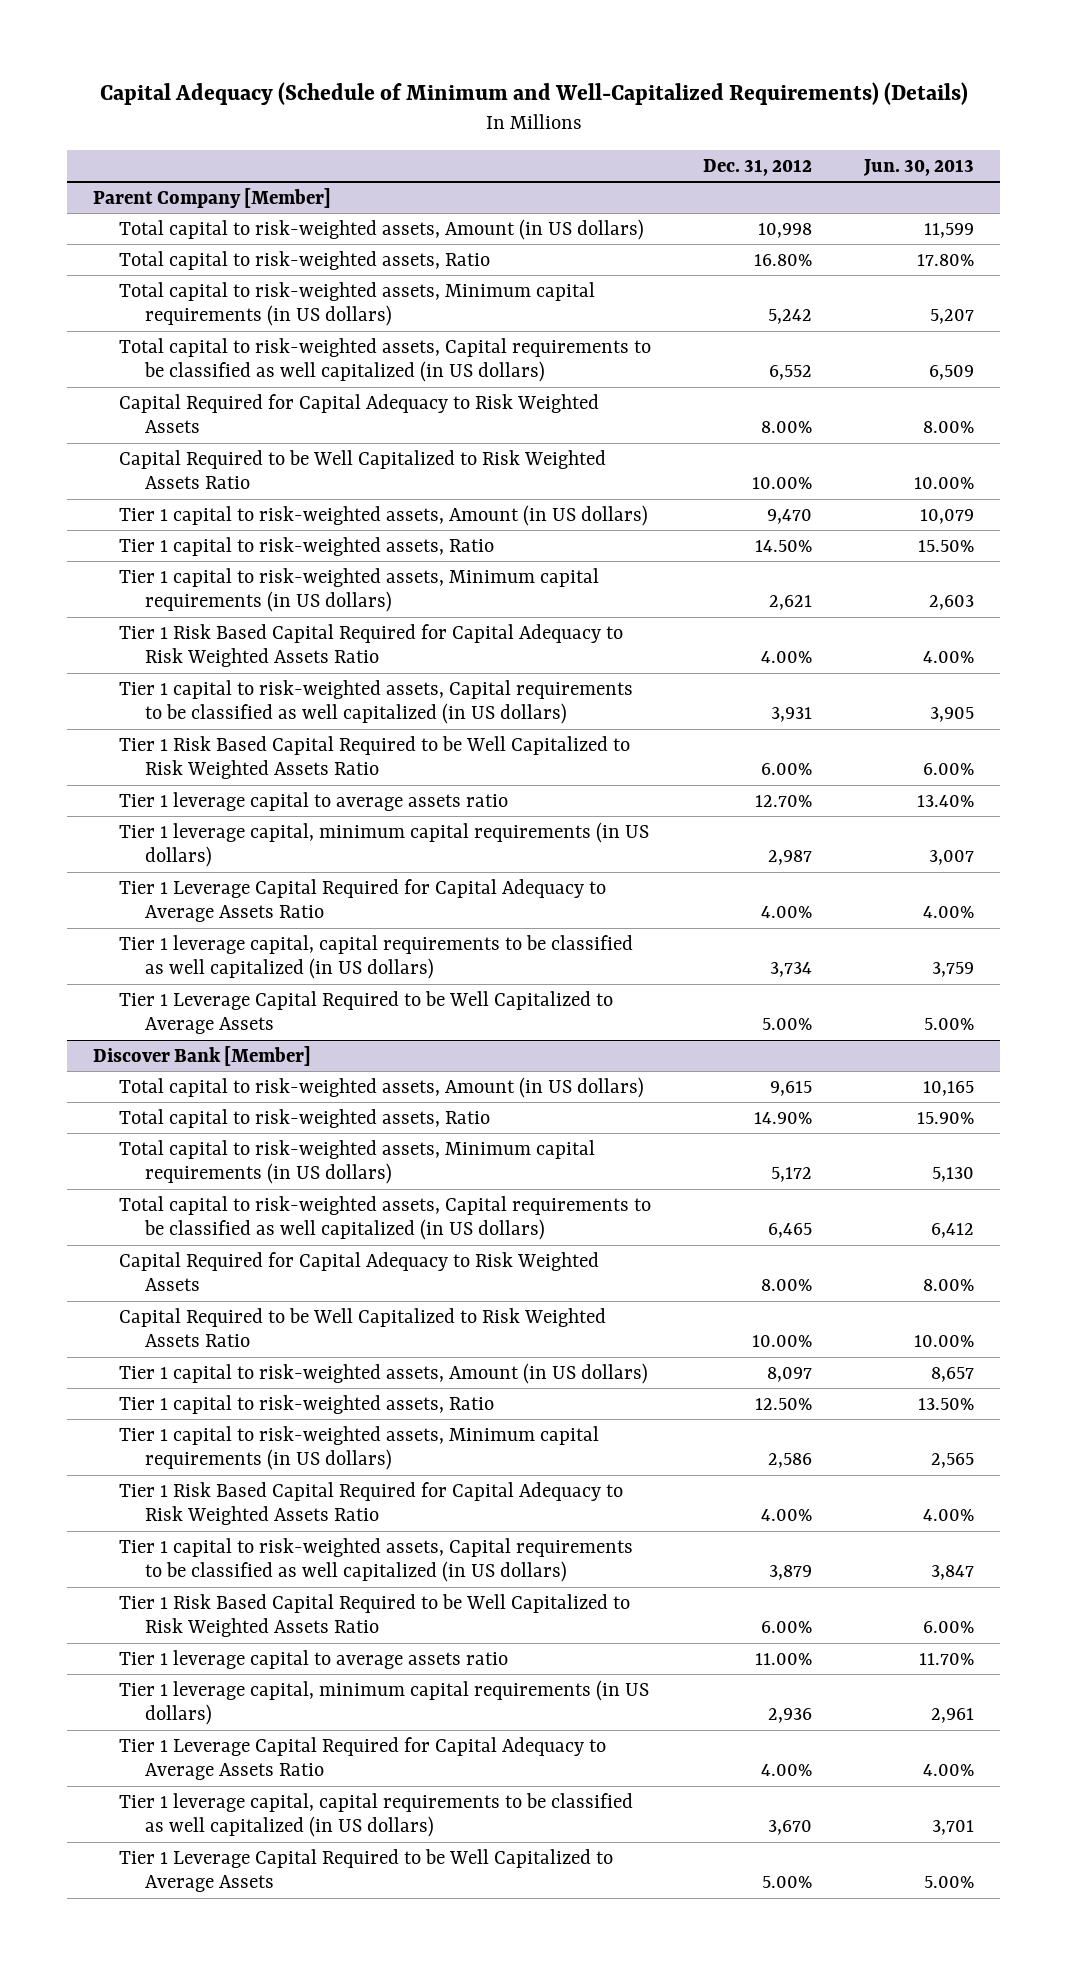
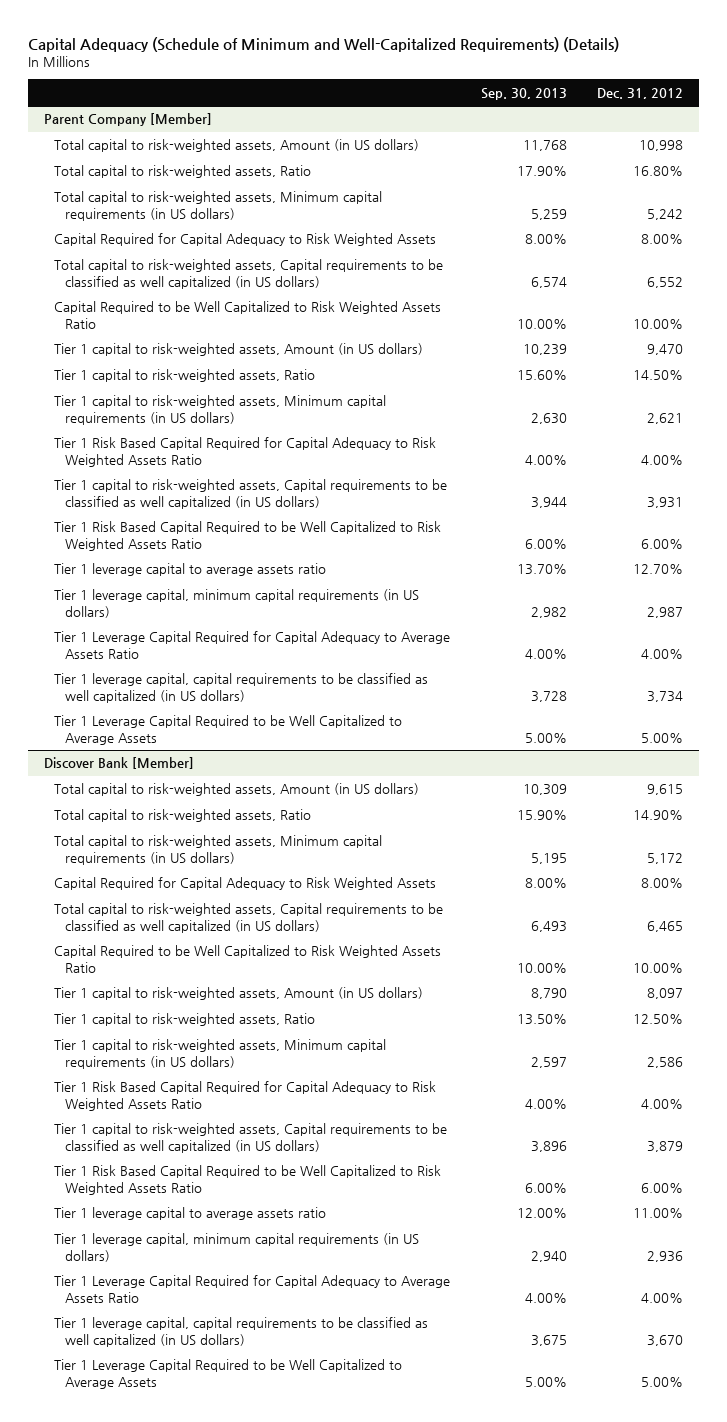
[863,158,975,176] Jun. 30, 2013 -> none
none -> [480,87,567,100] Sep. 30, 2013
[118,337,651,383] Total capital to risk-weighted assets, Capital requirements to be classified as well capitalized (in US dollars) -> [54,259,444,289] Total capital to risk-weighted assets, Capital requirements to be classified as well capitalized (in US dollars)
[118,1195,651,1241] Total capital to risk-weighted assets, Capital requirements to be classified as well capitalized (in US dollars) -> [54,903,444,933] Total capital to risk-weighted assets, Capital requirements to be classified as well capitalized (in US dollars)

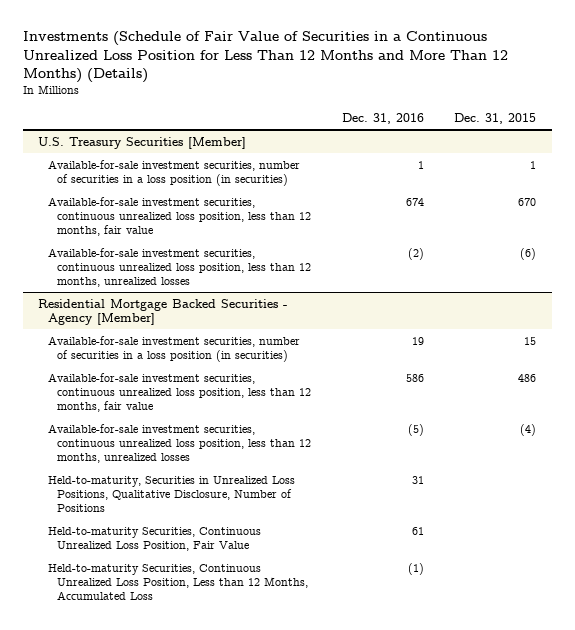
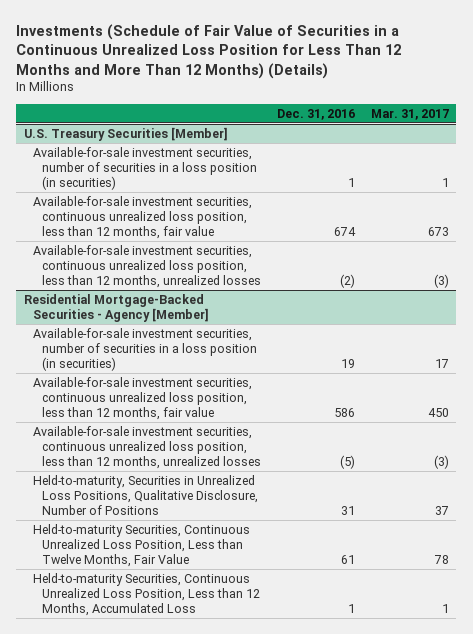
[454,112,537,124] Dec. 31, 2015 -> none
none -> [370,108,449,120] Mar. 31, 2017
[38,298,289,325] Residential Mortgage Backed Securities - Agency [Member] -> [23,293,210,323] Residential Mortgage-Backed Securities - Agency [Member]
[47,526,261,551] Held-to-maturity Securities, Continuous Unrealized Loss Position, Fair Value -> [33,523,251,568] Held-to-maturity Securities, Continuous Unrealized Loss Position, Less than Twelve Months, Fair Value
[407,562,424,575] (1) -> [347,604,355,614] 1

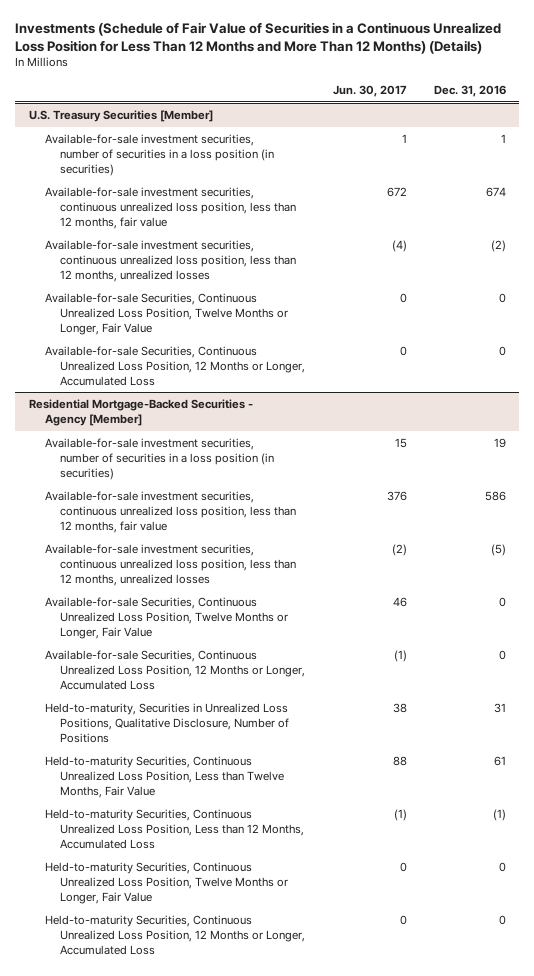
[370,108,449,120] Mar. 31, 2017 -> none
none -> [332,85,407,98] Jun. 30, 2017
none -> [44,293,289,335] Available-for-sale Securities, Continuous Unrealized Loss Position, Twelve Months or Longer, Fair Value
none -> [44,346,306,386] Available-for-sale Securities, Continuous Unrealized Loss Position, 12 Months or Longer, Accumulated Loss
none -> [44,597,289,639] Available-for-sale Securities, Continuous Unrealized Loss Position, Twelve Months or Longer, Fair Value
none -> [44,650,306,690] Available-for-sale Securities, Continuous Unrealized Loss Position, 12 Months or Longer, Accumulated Loss
[347,604,355,614] 1 -> [492,809,506,822] (1)
none -> [44,862,289,904] Held-to-maturity Securities, Continuous Unrealized Loss Position, Twelve Months or Longer, Fair Value
none -> [44,915,306,955] Held-to-maturity Securities, Continuous Unrealized Loss Position, 12 Months or Longer, Accumulated Loss

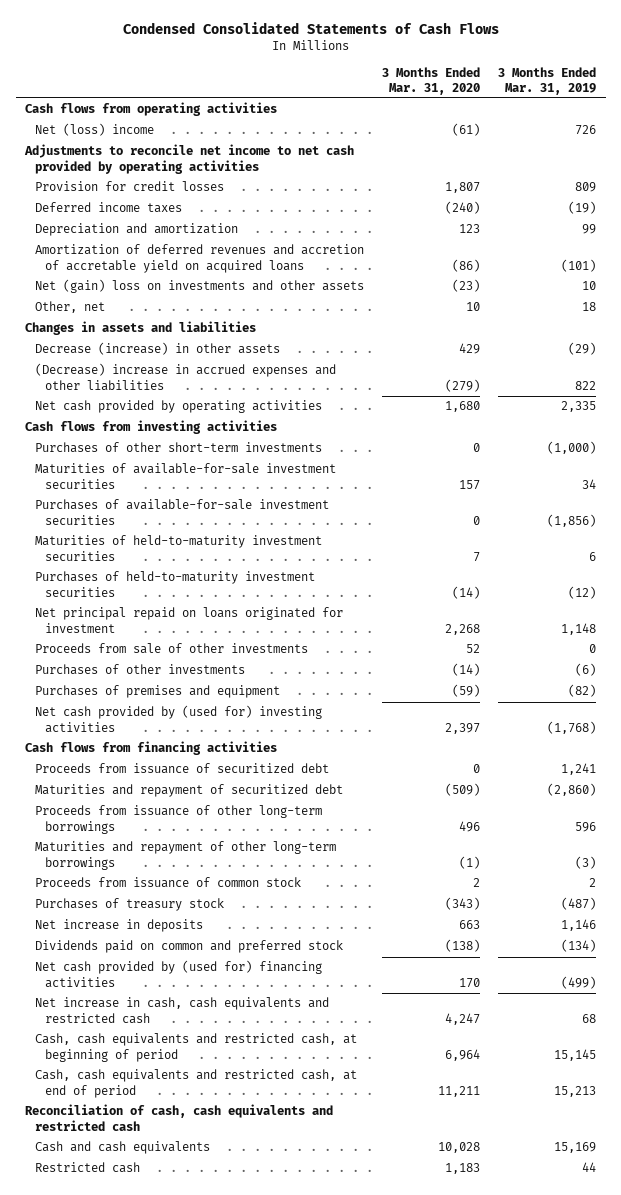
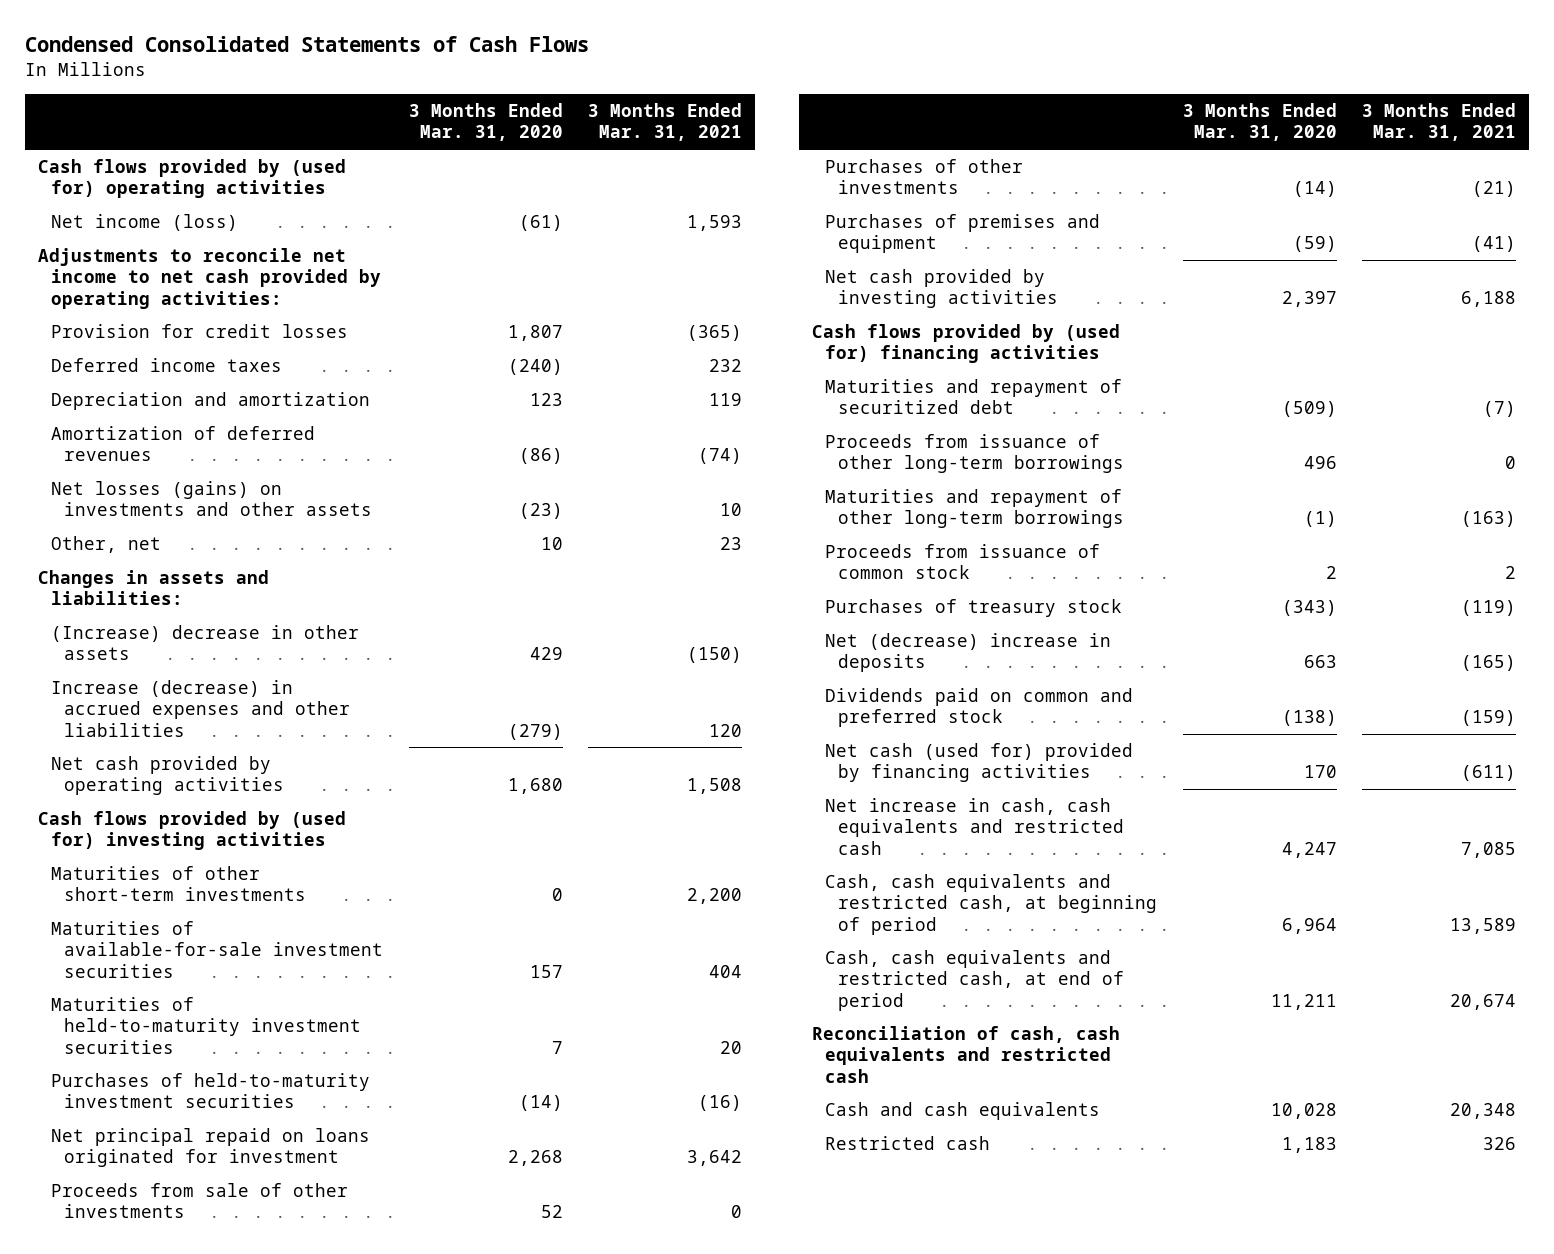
[498,66,597,95] 3 Months Ended Mar. 31, 2019 -> none
none -> [588,103,743,142] 3 Months Ended Mar. 31, 2021
[24,102,277,117] Cash flows from operating activities -> [37,159,346,199] Cash flows provided by (used for) operating activities
[34,123,154,137] Net (loss) income -> [50,214,238,232] Net income (loss)
[23,144,354,174] Adjustments to reconcile net income to net cash provided by operating activities -> [37,248,381,309] Adjustments to reconcile net income to net cash provided by operating activities:
[34,244,364,273] Amortization of deferred revenues and accretion of accretable yield on acquired loans -> [50,426,315,462] Amortization of deferred revenues
[34,279,364,294] Net (gain) loss on investments and other assets -> [50,481,372,517] Net losses (gains) on investments and other assets
[24,321,256,336] Changes in assets and liabilities -> [37,570,269,606] Changes in assets and liabilities:
[34,342,280,356] Decrease (increase) in other assets -> [50,625,359,661] (Increase) decrease in other assets
[34,363,336,391] (Decrease) increase in accrued expenses and other liabilities -> [50,680,350,737] Increase (decrease) in accrued expenses and other liabilities
[24,420,277,435] Cash flows from investing activities -> [37,811,346,851] Cash flows provided by (used for) investing activities
[34,442,322,454] Purchases of other short-term investments -> [50,866,306,902] Maturities of other short-term investments
[34,499,329,525] Purchases of available-for-sale investment securities -> none
[34,763,329,775] Proceeds from issuance of securitized debt -> none
[34,705,322,733] Net cash provided by (used for) investing activities -> [825,269,1059,309] Net cash provided by investing activities
[24,741,277,756] Cash flows from financing activities -> [811,324,1120,364] Cash flows provided by (used for) financing activities
[34,919,203,933] Net increase in deposits -> [825,633,1112,673] Net (decrease) increase in deposits
[34,960,322,988] Net cash provided by (used for) financing activities -> [825,743,1134,783] Net cash (used for) provided by financing activities

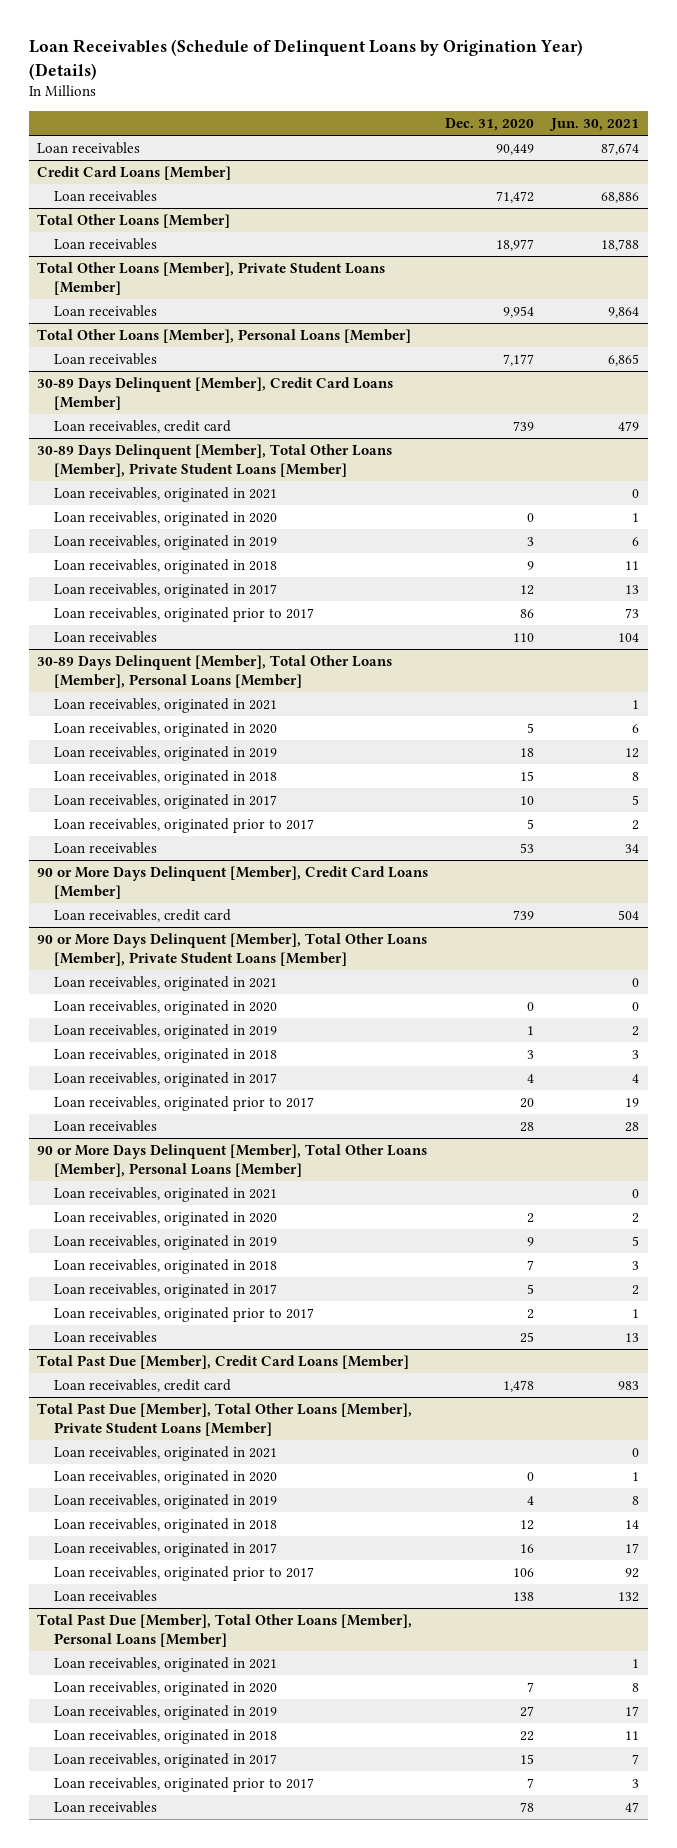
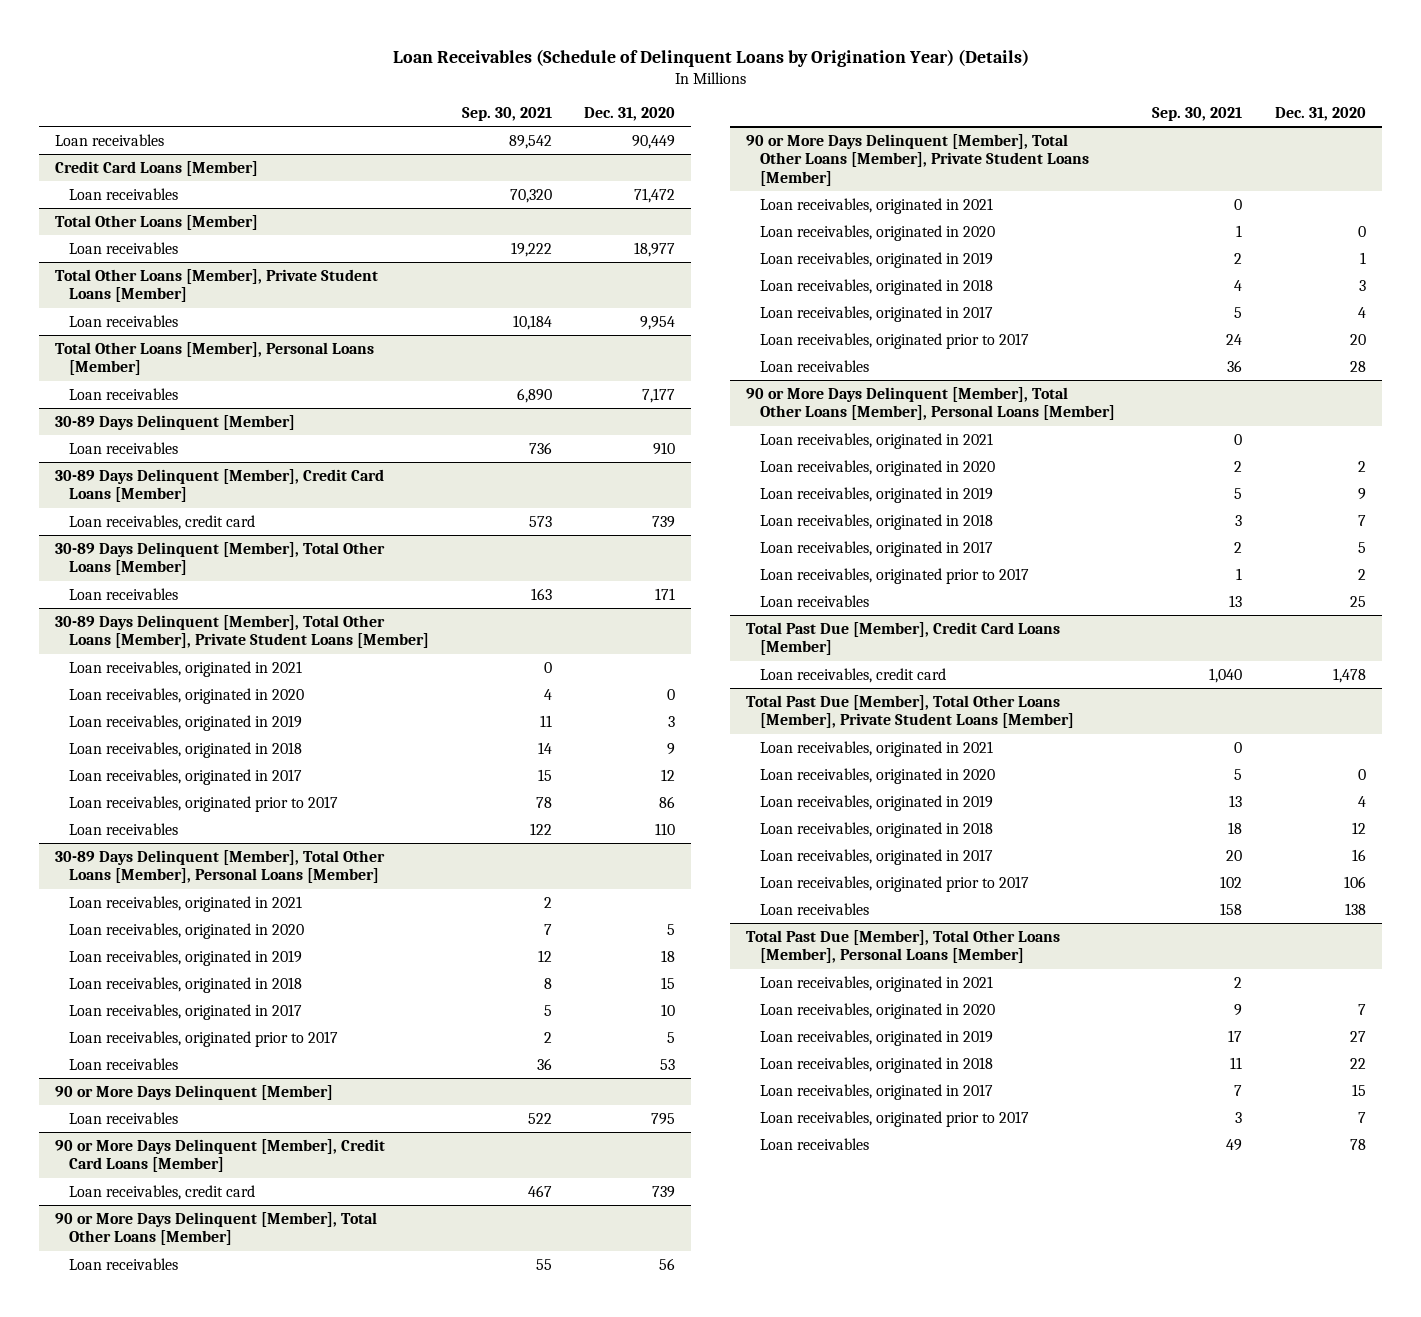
[549,118,640,132] Jun. 30, 2021 -> none
none -> [461,106,552,121] Sep. 30, 2021
none -> [55,414,296,430] 30-89 Days Delinquent [Member]
none -> [69,441,179,454] Loan receivables
none -> [55,541,386,576] 30-89 Days Delinquent [Member], Total Other Loans [Member]
none -> [69,587,179,600] Loan receivables
none -> [55,1084,334,1100] 90 or More Days Delinquent [Member]
none -> [69,1111,179,1124] Loan receivables
none -> [55,1211,378,1246] 90 or More Days Delinquent [Member], Total Other Loans [Member]
none -> [69,1257,179,1270] Loan receivables

